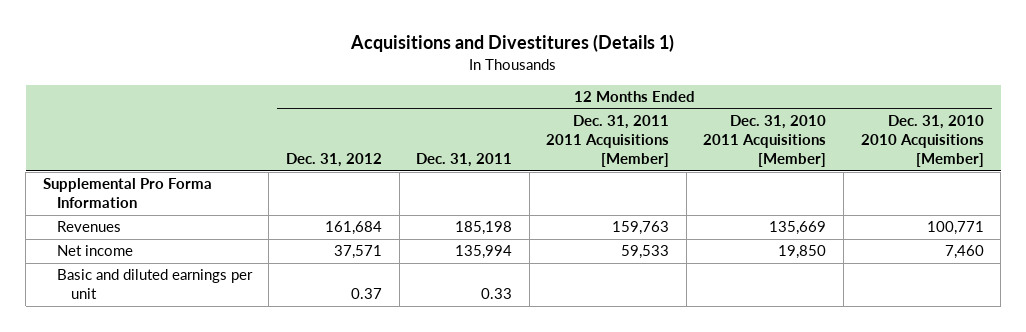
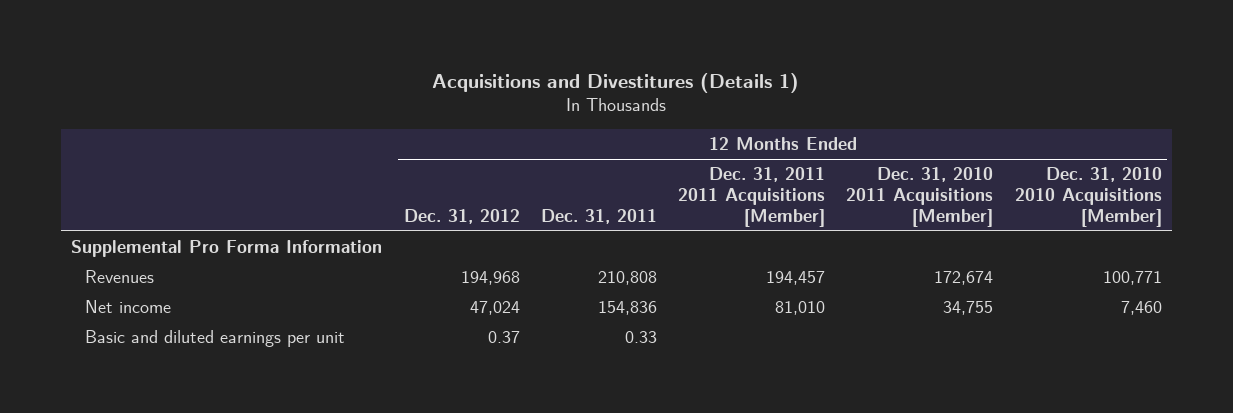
[325,221,383,236] 161,684 -> [460,271,520,286] 194,968
[455,221,513,236] 185,198 -> [597,271,657,286] 210,808
[612,221,670,236] 159,763 -> [766,271,826,286] 194,457
[769,221,827,236] 135,669 -> [934,271,994,286] 172,674
[334,245,383,260] 37,571 -> [469,301,520,316] 47,024
[455,245,513,260] 135,994 -> [597,301,657,316] 154,836
[621,245,670,260] 59,533 -> [775,301,826,316] 81,010
[778,245,827,260] 19,850 -> [943,301,994,316] 34,755

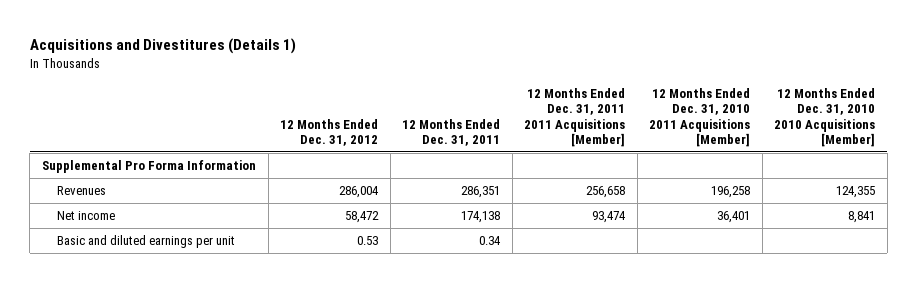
[460,271,520,286] 194,968 -> [339,185,380,198] 286,004
[597,271,657,286] 210,808 -> [461,185,501,198] 286,351
[766,271,826,286] 194,457 -> [586,185,626,198] 256,658
[934,271,994,286] 172,674 -> [711,185,751,198] 196,258
[1102,271,1162,286] 100,771 -> [836,185,876,198] 124,355
[469,301,520,316] 47,024 -> [345,210,380,223] 58,472
[597,301,657,316] 154,836 -> [461,210,501,223] 174,138
[775,301,826,316] 81,010 -> [592,210,627,223] 93,474
[943,301,994,316] 34,755 -> [717,210,751,223] 36,401
[1120,301,1162,316] 7,460 -> [848,210,876,223] 8,841
[487,331,520,344] 0.37 -> [357,235,379,245] 0.53
[624,331,657,344] 0.33 -> [479,235,502,245] 0.34

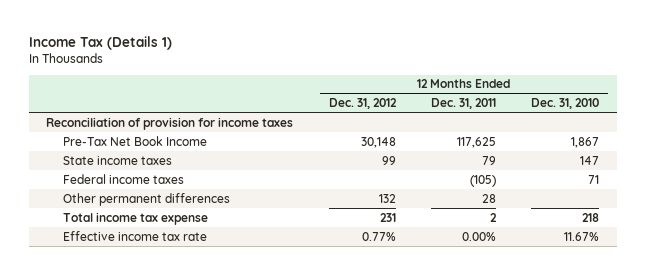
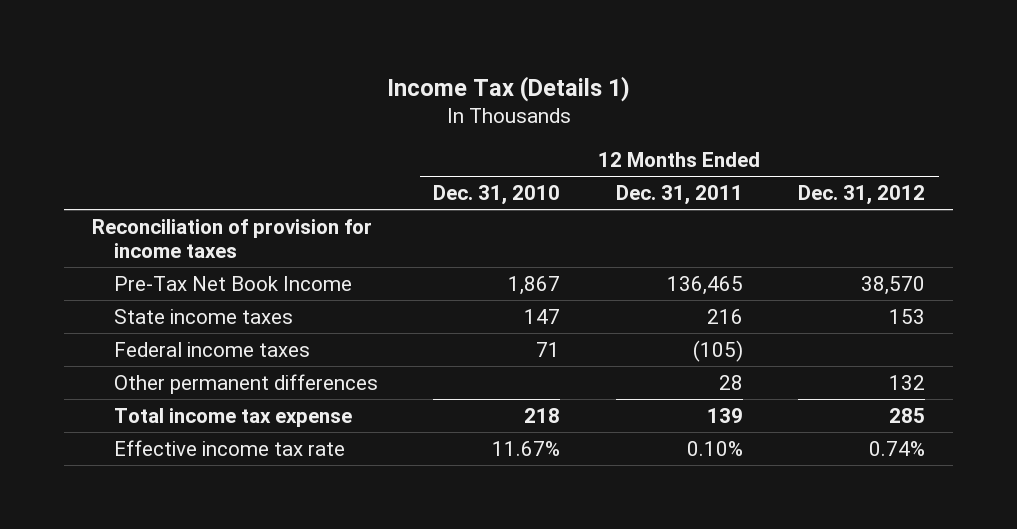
[360,136,396,148] 30,148 -> [861,275,926,295] 38,570
[456,136,496,148] 117,625 -> [666,275,743,295] 136,465
[381,155,396,165] 99 -> [889,308,926,324] 153
[481,155,496,165] 79 -> [706,308,743,324] 216
[379,212,396,222] 231 -> [889,407,926,423] 285
[489,212,497,222] 2 -> [706,407,743,423] 139
[361,231,396,241] 0.77% -> [869,440,926,456] 0.74%
[461,231,496,241] 0.00% -> [686,440,743,456] 0.10%

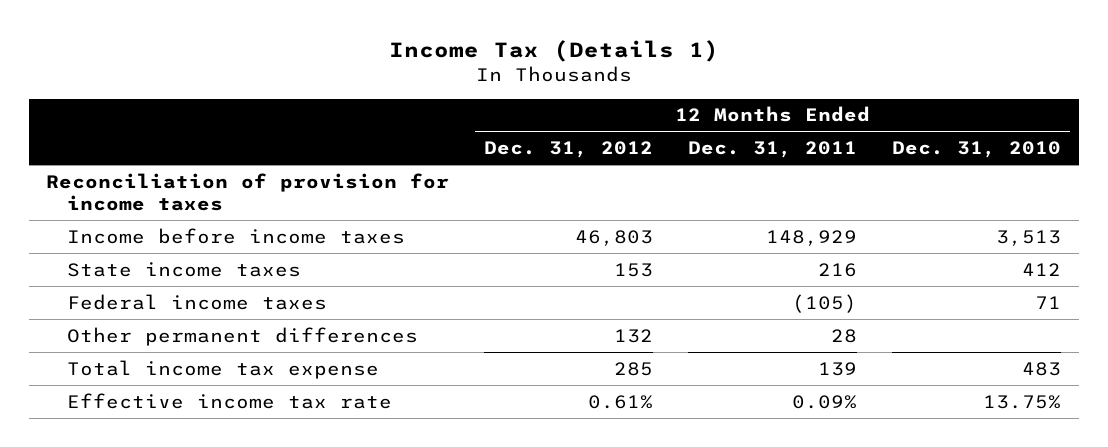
[113,275,352,291] Pre-Tax Net Book Income -> [66,227,405,244] Income before income taxes
[508,275,561,295] 1,867 -> [996,229,1062,246] 3,513
[666,275,743,295] 136,465 -> [766,229,858,246] 148,929
[861,275,926,295] 38,570 -> [575,229,654,246] 46,803
[524,308,561,324] 147 -> [1022,262,1062,276] 412
[524,407,561,423] 218 -> [1022,361,1062,376] 483
[492,440,561,456] 11.67% -> [983,394,1062,409] 13.75%
[686,440,743,456] 0.10% -> [792,394,858,409] 0.09%
[869,440,926,456] 0.74% -> [588,394,654,409] 0.61%

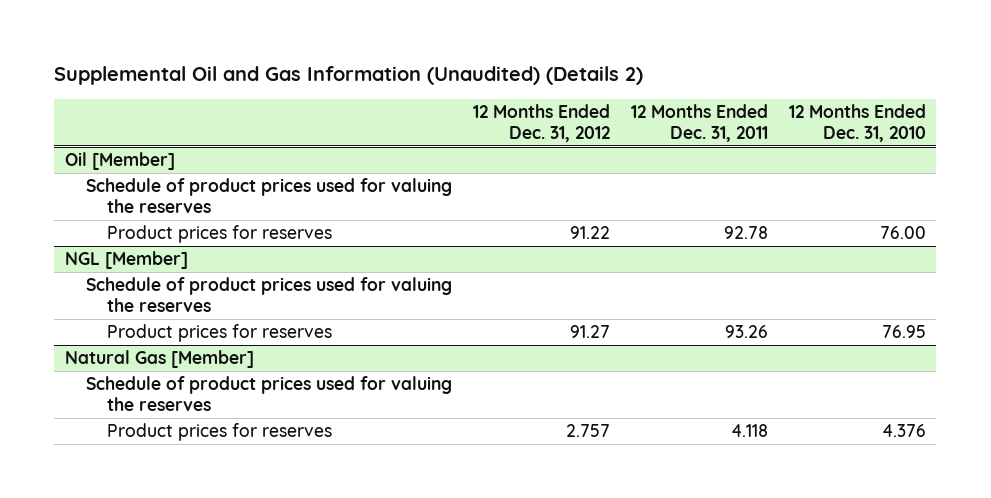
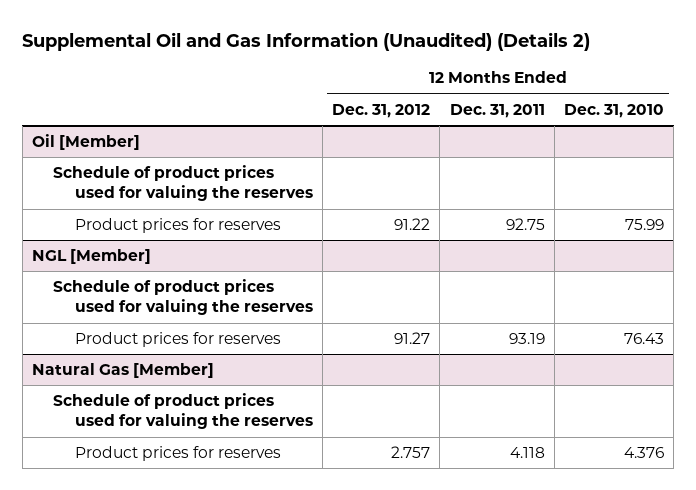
[724,226,769,240] 92.78 -> [505,218,545,231] 92.75
[879,226,926,240] 76.00 -> [625,219,665,231] 75.99
[725,325,769,339] 93.26 -> [508,333,545,345] 93.19
[881,325,926,339] 76.95 -> [624,333,665,345] 76.43

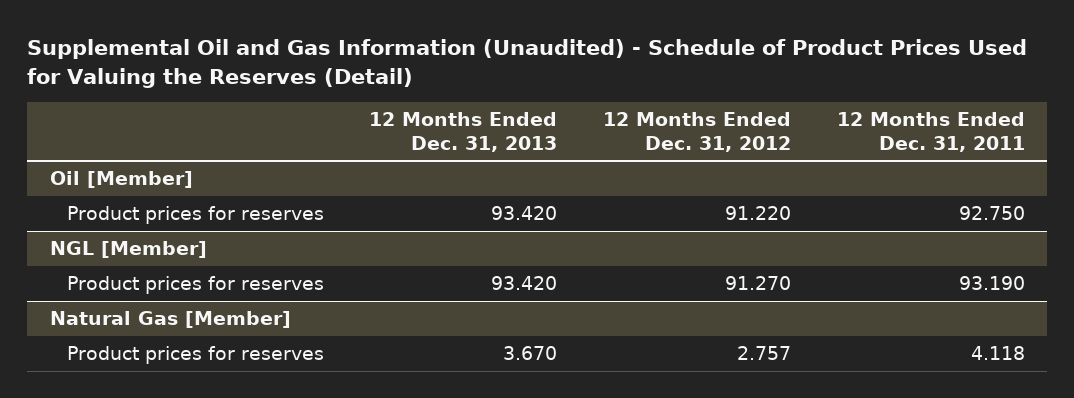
[22,31,591,51] Supplemental Oil and Gas Information (Unaudited) (Details 2) -> [26,39,1027,88] Supplemental Oil and Gas Information (Unaudited) - Schedule of Product Prices Used for Valuing the Reserves (Detail)
[564,103,665,118] Dec. 31, 2010 -> none
none -> [369,111,558,152] 12 Months Ended Dec. 31, 2013
[53,165,313,202] Schedule of product prices used for valuing the reserves -> none
[394,218,431,231] 91.22 -> [724,205,791,220] 91.220
[505,218,545,231] 92.75 -> [958,205,1025,220] 92.750
[53,279,313,316] Schedule of product prices used for valuing the reserves -> none
[394,332,431,345] 91.27 -> [724,275,791,290] 91.270
[508,333,545,345] 93.19 -> [958,275,1025,290] 93.190
[53,393,313,430] Schedule of product prices used for valuing the reserves -> none

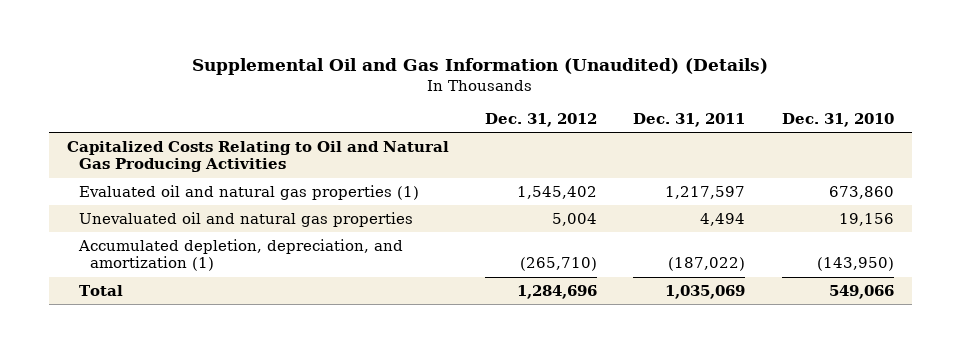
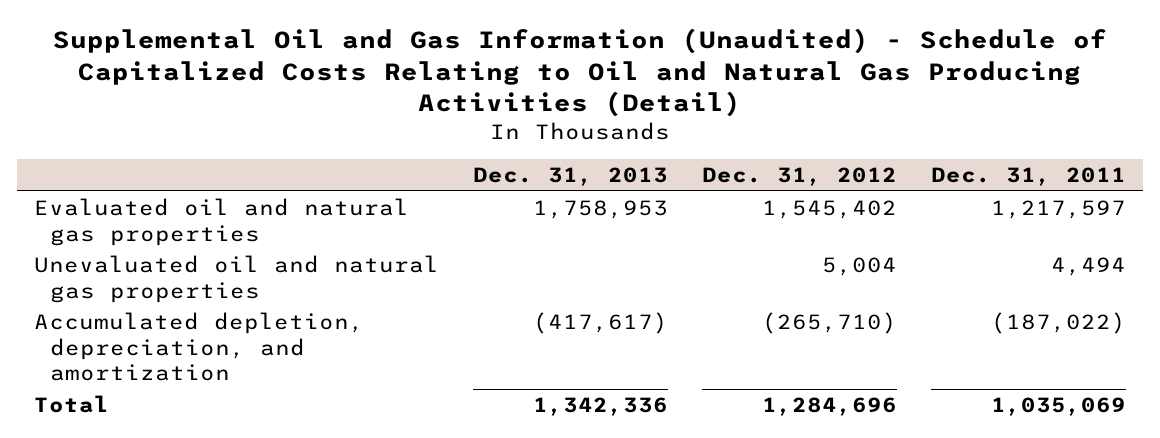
[192,58,769,76] Supplemental Oil and Gas Information (Unaudited) (Details) -> [52,28,1107,118] Supplemental Oil and Gas Information (Unaudited) - Schedule of Capitalized Costs Relating to Oil and Natural Gas Producing Activities (Detail)
[781,112,894,127] Dec. 31, 2010 -> none
none -> [472,166,668,186] Dec. 31, 2013
[67,140,450,173] Capitalized Costs Relating to Oil and Natural Gas Producing Activities -> none
[78,184,419,200] Evaluated oil and natural gas properties (1) -> [33,197,409,246] Evaluated oil and natural gas properties
[77,238,403,272] Accumulated depletion, depreciation, and amortization (1) -> [33,311,364,382] Accumulated depletion, depreciation, and amortization

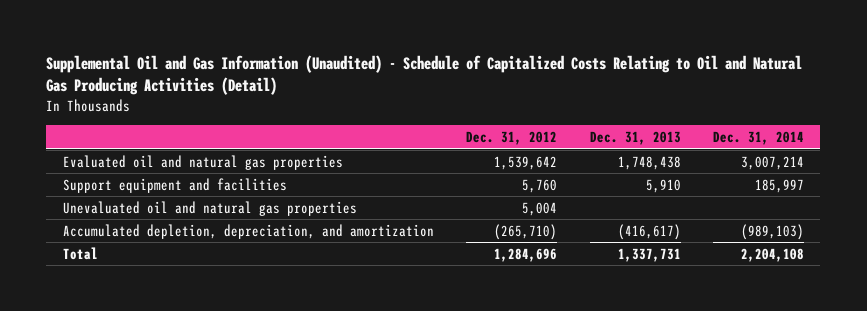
[930,166,1126,186] Dec. 31, 2011 -> none
none -> [713,131,805,146] Dec. 31, 2014
[532,199,668,219] 1,758,953 -> [617,155,681,170] 1,748,438
[761,199,897,219] 1,545,402 -> [494,155,558,170] 1,539,642
none -> [62,177,287,193] Support equipment and facilities
[532,311,668,334] (417,617) -> [617,223,681,240] (416,617)
[532,396,668,416] 1,342,336 -> [617,247,681,262] 1,337,731

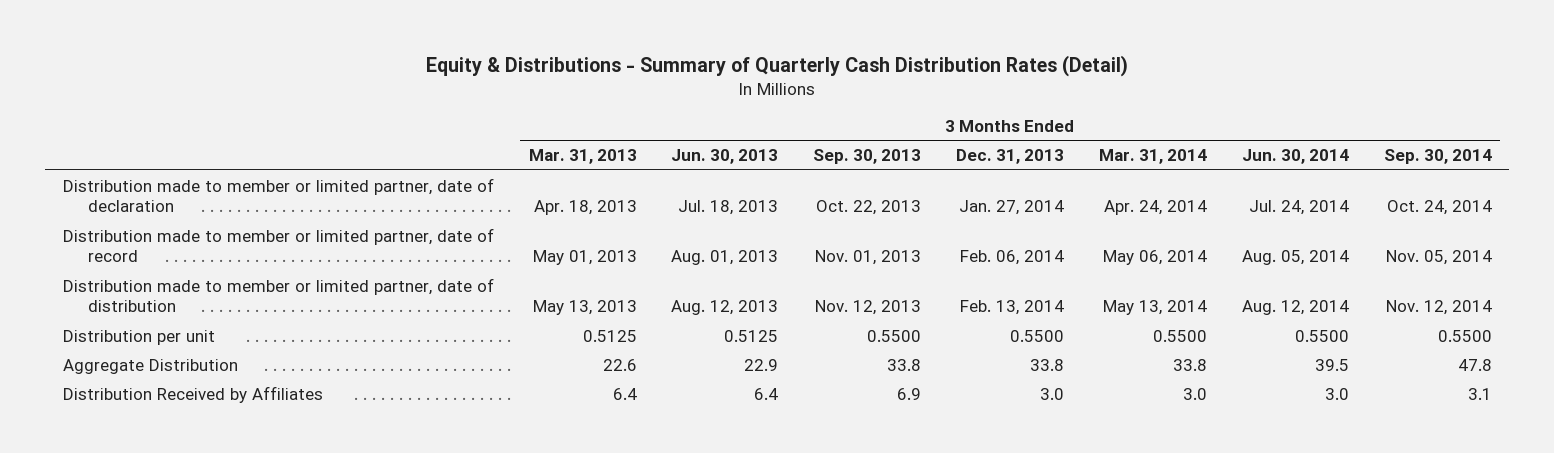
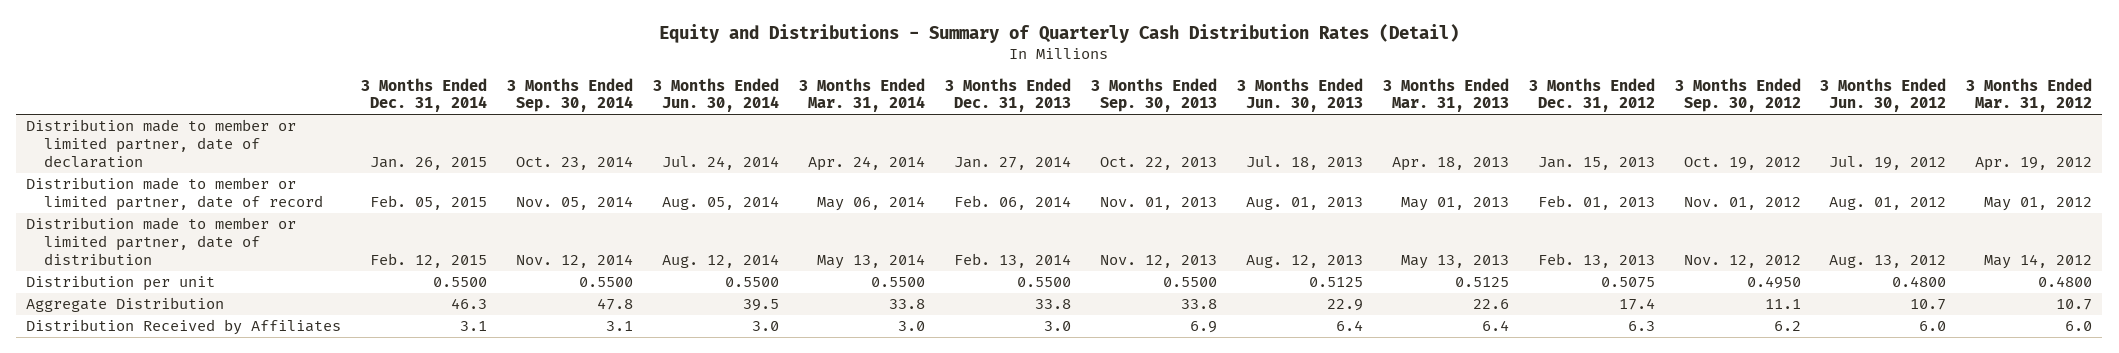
[426,54,1129,77] Equity & Distributions - Summary of Quarterly Cash Distribution Rates (Detail) -> [659,24,1460,44] Equity and Distributions - Summary of Quarterly Cash Distribution Rates (Detail)
none -> [361,77,488,113] 3 Months Ended Dec. 31, 2014
none -> [1528,77,1655,113] 3 Months Ended Dec. 31, 2012
none -> [1674,77,1801,113] 3 Months Ended Sep. 30, 2012
none -> [1820,77,1947,113] 3 Months Ended Jun. 30, 2012
none -> [1966,77,2093,113] 3 Months Ended Mar. 31, 2012
[1386,200,1492,216] Oct. 24, 2014 -> [516,155,634,170] Oct. 23, 2014

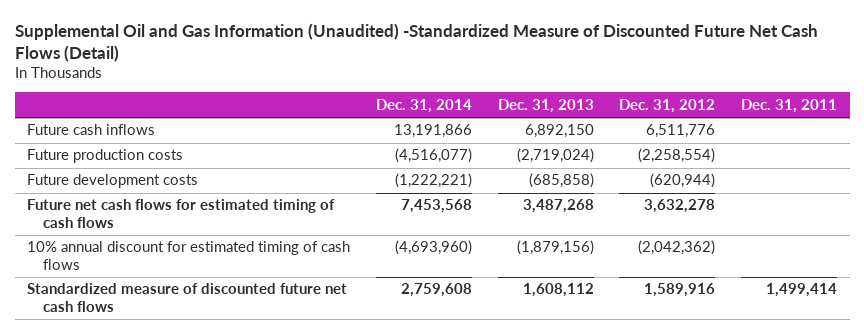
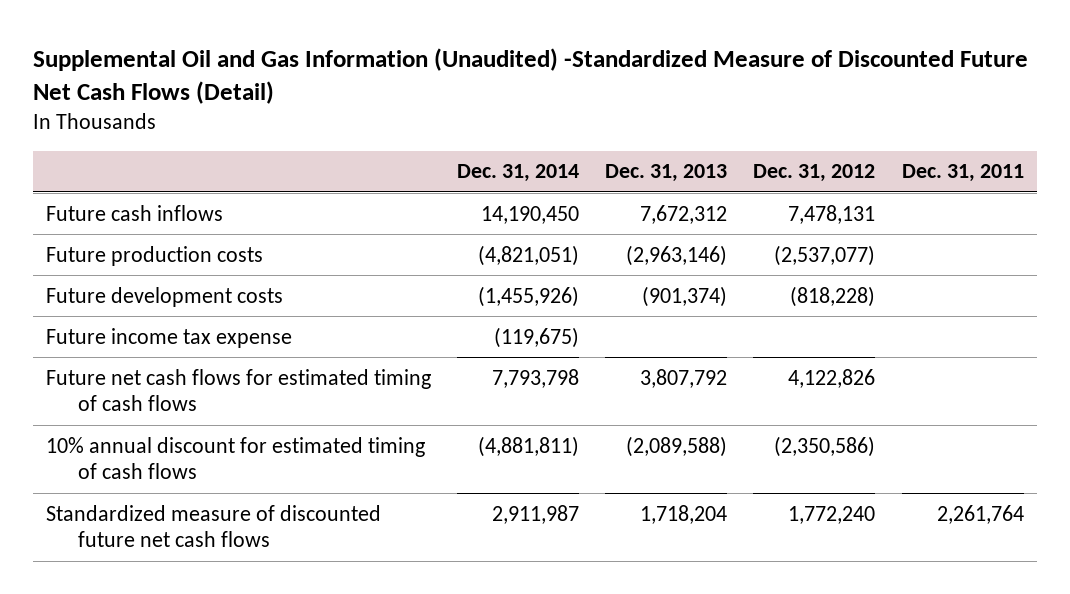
[394,124,473,139] 13,191,866 -> [481,205,580,224] 14,190,450
[524,124,594,139] 6,892,150 -> [640,204,728,224] 7,672,312
[646,124,716,139] 6,511,776 -> [788,204,876,224] 7,478,131
[395,148,473,164] (4,516,077) -> [478,244,580,266] (4,821,051)
[516,148,594,164] (2,719,024) -> [626,244,728,266] (2,963,146)
[638,148,716,164] (2,258,554) -> [774,244,876,266] (2,537,077)
[395,173,473,189] (1,222,221) -> [478,285,580,307] (1,455,926)
[528,173,594,189] (685,858) -> [642,285,728,307] (901,374)
[650,173,716,189] (620,944) -> [790,285,876,307] (818,228)
none -> [46,327,293,348] Future income tax expense
[401,199,473,214] 7,453,568 -> [492,368,580,388] 7,793,798
[522,199,594,214] 3,487,268 -> [640,368,728,388] 3,807,792
[644,199,716,214] 3,632,278 -> [788,368,876,388] 4,122,826
[395,240,473,256] (4,693,960) -> [478,435,580,457] (4,881,811)
[516,240,594,256] (1,879,156) -> [626,435,728,457] (2,089,588)
[638,240,716,256] (2,042,362) -> [774,435,876,457] (2,350,586)
[401,283,473,298] 2,759,608 -> [492,504,580,524] 2,911,987
[522,283,594,298] 1,608,112 -> [640,504,728,524] 1,718,204
[644,283,716,298] 1,589,916 -> [788,505,876,524] 1,772,240
[766,283,838,298] 1,499,414 -> [936,504,1024,524] 2,261,764

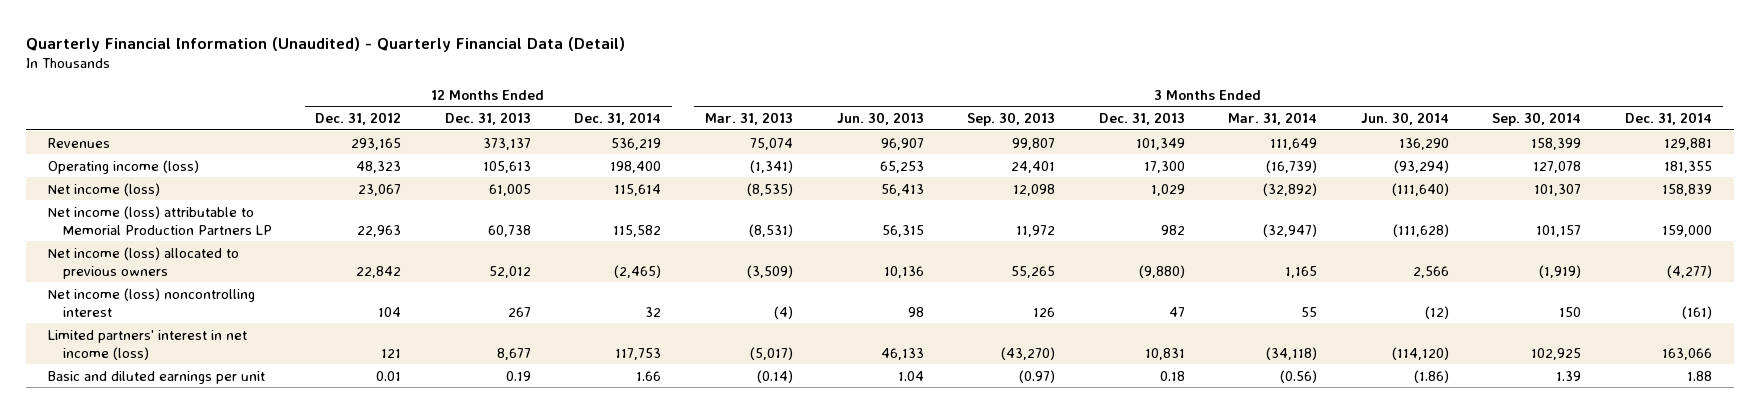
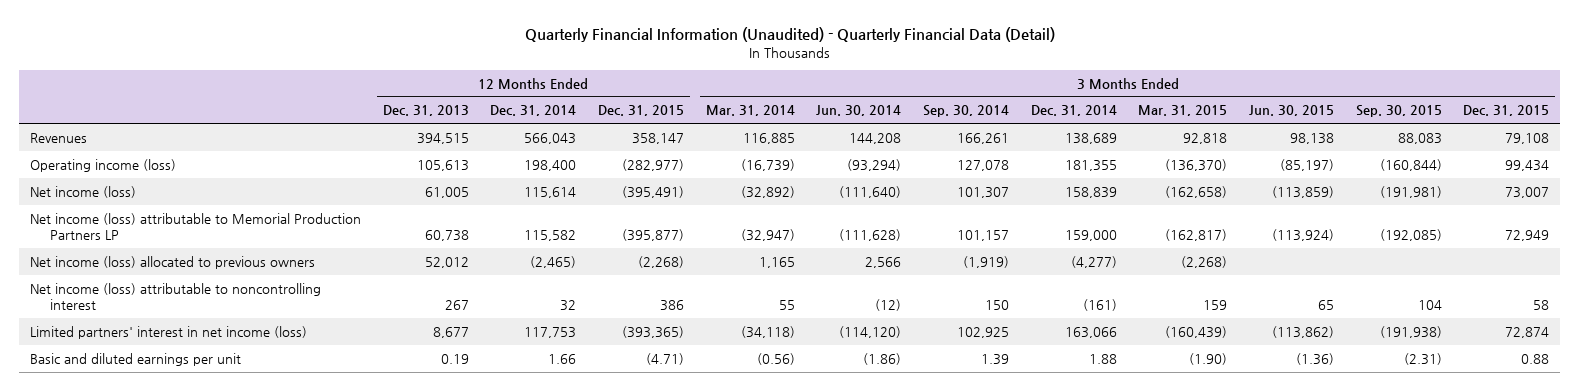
[315,111,402,125] Dec. 31, 2012 -> none
[705,111,794,125] Mar. 31, 2013 -> none
[836,111,924,125] Jun. 30, 2013 -> none
[967,111,1056,126] Sep. 30, 2013 -> none
[1098,111,1185,125] Dec. 31, 2013 -> none
none -> [598,105,685,117] Dec. 31, 2015
none -> [1138,105,1228,117] Mar. 31, 2015
none -> [1248,105,1334,117] Jun. 30, 2015
none -> [1355,105,1442,118] Sep. 30, 2015
none -> [1463,105,1550,117] Dec. 31, 2015
[482,137,531,150] 373,137 -> [416,132,469,144] 394,515
[611,137,662,150] 536,219 -> [524,132,577,144] 566,043
[1270,137,1318,150] 111,649 -> [742,132,795,144] 116,885
[1398,137,1449,150] 136,290 -> [849,132,902,144] 144,208
[1531,137,1582,150] 158,399 -> [957,132,1010,144] 166,261
[1663,137,1712,150] 129,881 -> [1064,132,1117,144] 138,689
[48,287,256,317] Net income (loss) noncontrolling interest -> [30,282,322,311] Net income (loss) attributable to noncontrolling interest

